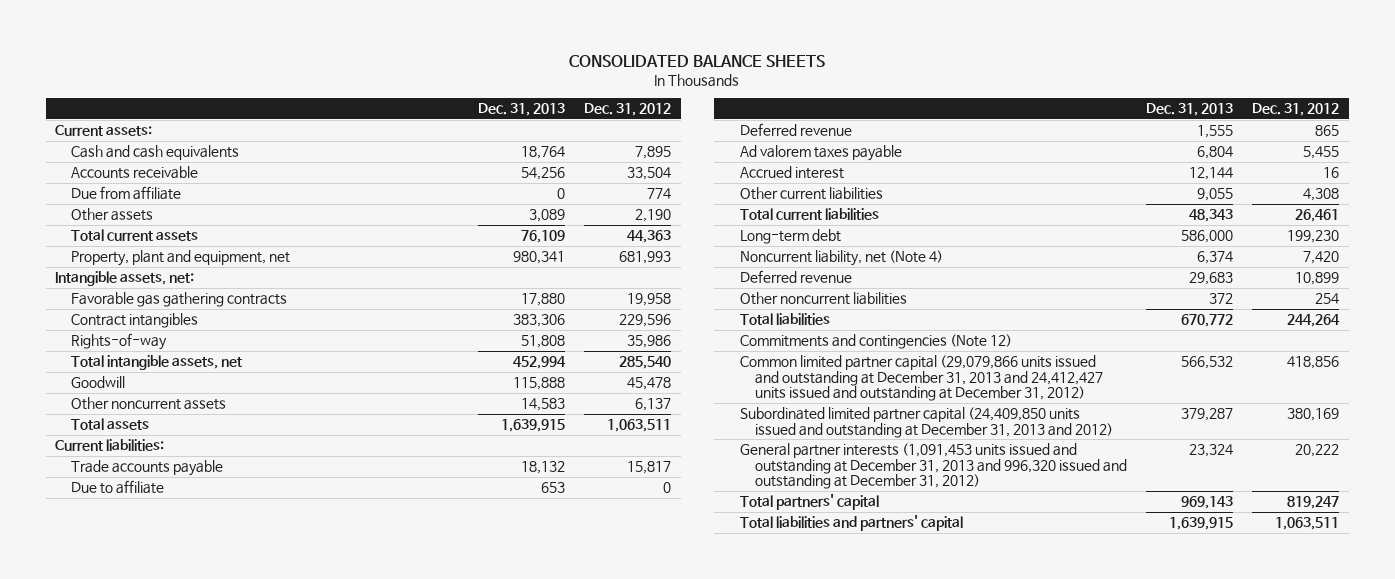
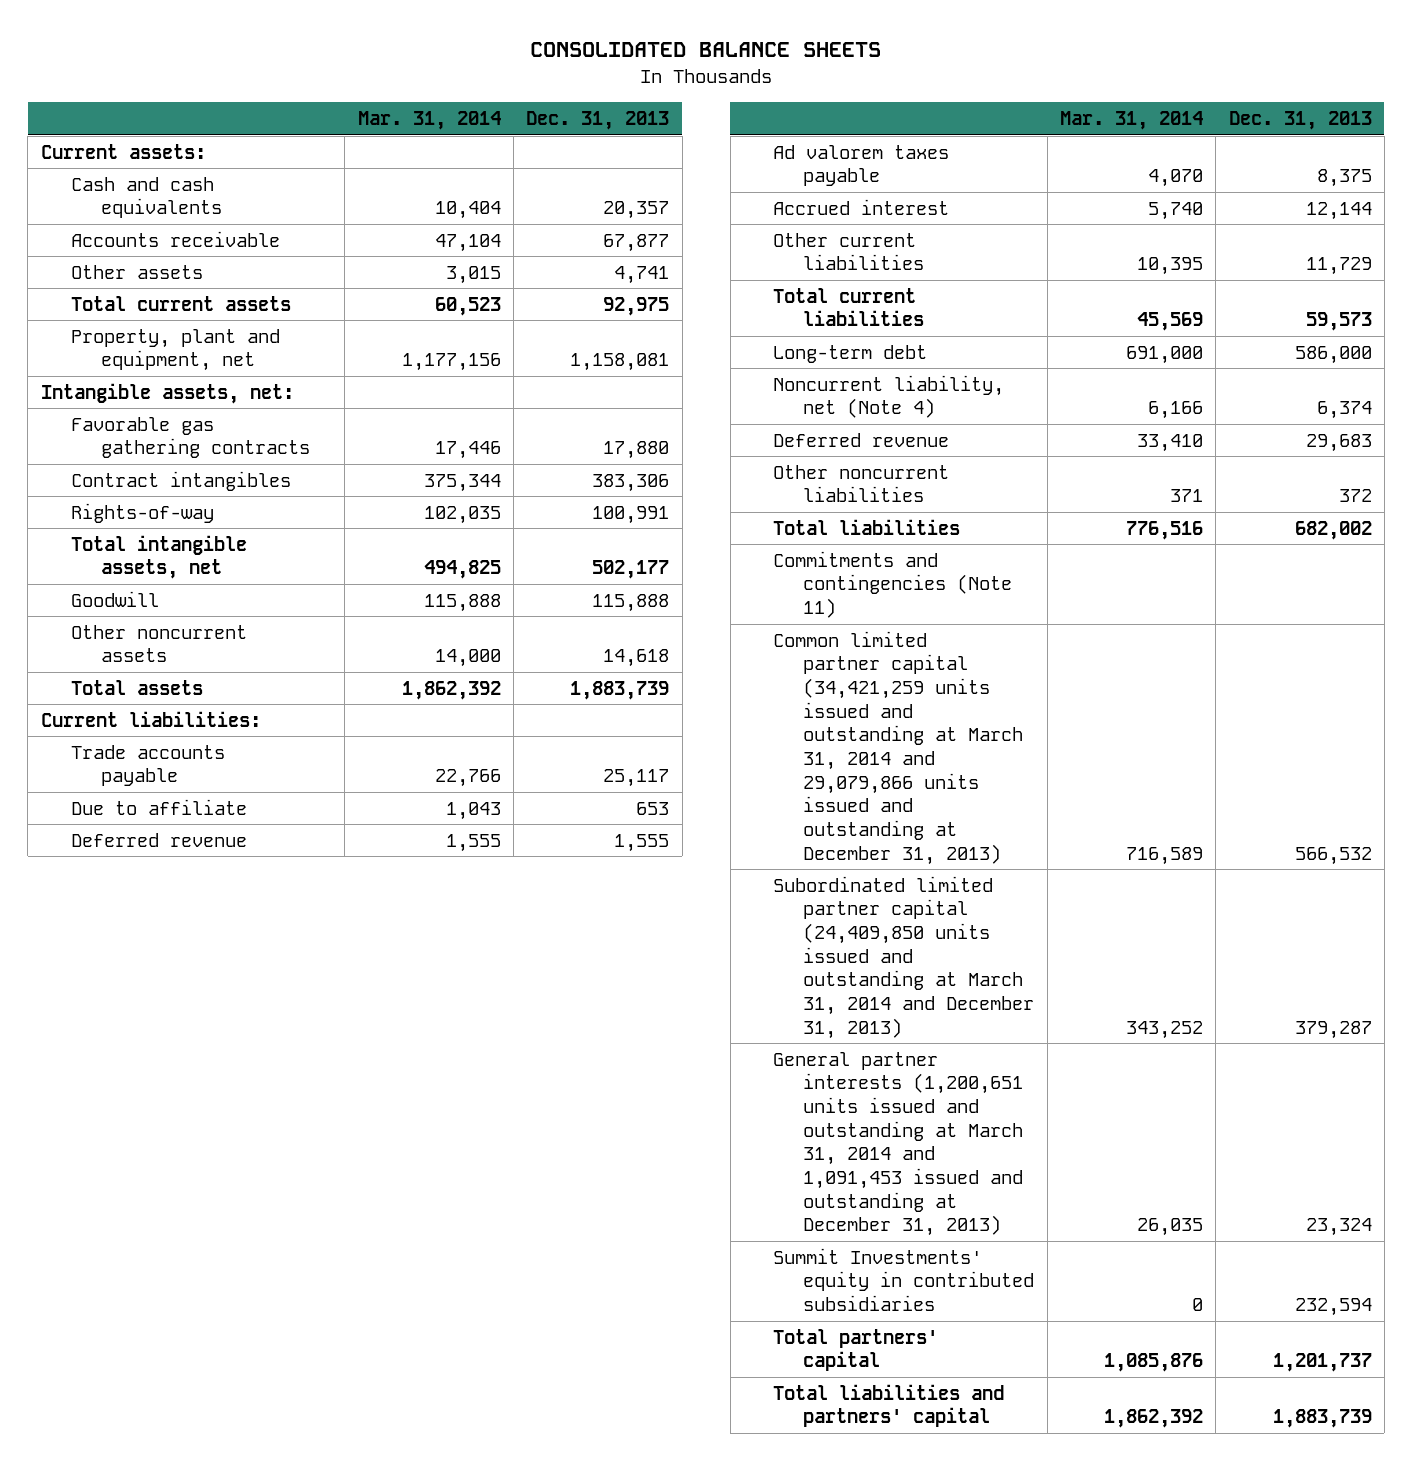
[584,103,672,117] Dec. 31, 2012 -> none
none -> [357,111,501,131] Mar. 31, 2014
[71,186,182,201] Due from affiliate -> none
[521,146,566,160] 18,764 -> [603,201,670,220] 20,357
[521,167,566,181] 54,256 -> [603,233,670,252] 67,877
[529,209,566,223] 3,089 -> [614,265,670,284] 4,741
[521,230,566,244] 76,109 -> [603,296,670,316] 92,975
[513,251,566,265] 980,341 -> [570,353,670,372] 1,158,081
[521,335,566,349] 51,808 -> [592,505,670,524] 100,991
[513,356,567,370] 452,994 -> [592,560,670,580] 502,177
[521,398,566,412] 14,583 -> [603,649,670,668] 14,618
[501,419,566,433] 1,639,915 -> [570,680,670,700] 1,883,739
[521,461,566,475] 18,132 -> [603,769,670,788] 25,117
[1197,146,1234,160] 6,804 -> [1316,169,1372,188] 8,375
[1197,188,1234,202] 9,055 -> [1305,257,1372,276] 11,729
[1189,209,1234,223] 48,343 -> [1305,312,1372,332] 59,573
[1181,314,1234,328] 670,772 -> [1294,520,1372,540] 682,002
[739,334,1012,350] Commitments and contingencies (Note 12) -> [773,550,1013,619] Commitments and contingencies (Note 11)
[739,355,1104,402] Common limited partner capital (29,079,866 units issued and outstanding at December 31, 2013 and 24,412,427 units issued and outstanding at December 31, 2012) -> [773,630,1024,865] Common limited partner capital (34,421,259 units issued and outstanding at March 31, 2014 and 29,079,866 units issued and outstanding at December 31, 2013)
[739,407,1114,438] Subordinated limited partner capital (24,409,850 units issued and outstanding at December 31, 2013 and 2012) -> [773,875,1035,1039] Subordinated limited partner capital (24,409,850 units issued and outstanding at March 31, 2014 and December 31, 2013)
[739,443,1128,490] General partner interests (1,091,453 units issued and outstanding at December 31, 2013 and 996,320 issued and outstanding at December 31, 2012) -> [773,1051,1024,1237] General partner interests (1,200,651 units issued and outstanding at March 31, 2014 and 1,091,453 issued and outstanding at December 31, 2013)
none -> [773,1247,1035,1312] Summit Investments' equity in contributed subsidiaries
[1181,496,1234,510] 969,143 -> [1272,1353,1372,1373] 1,201,737
[1169,517,1234,531] 1,639,915 -> [1272,1409,1372,1429] 1,883,739

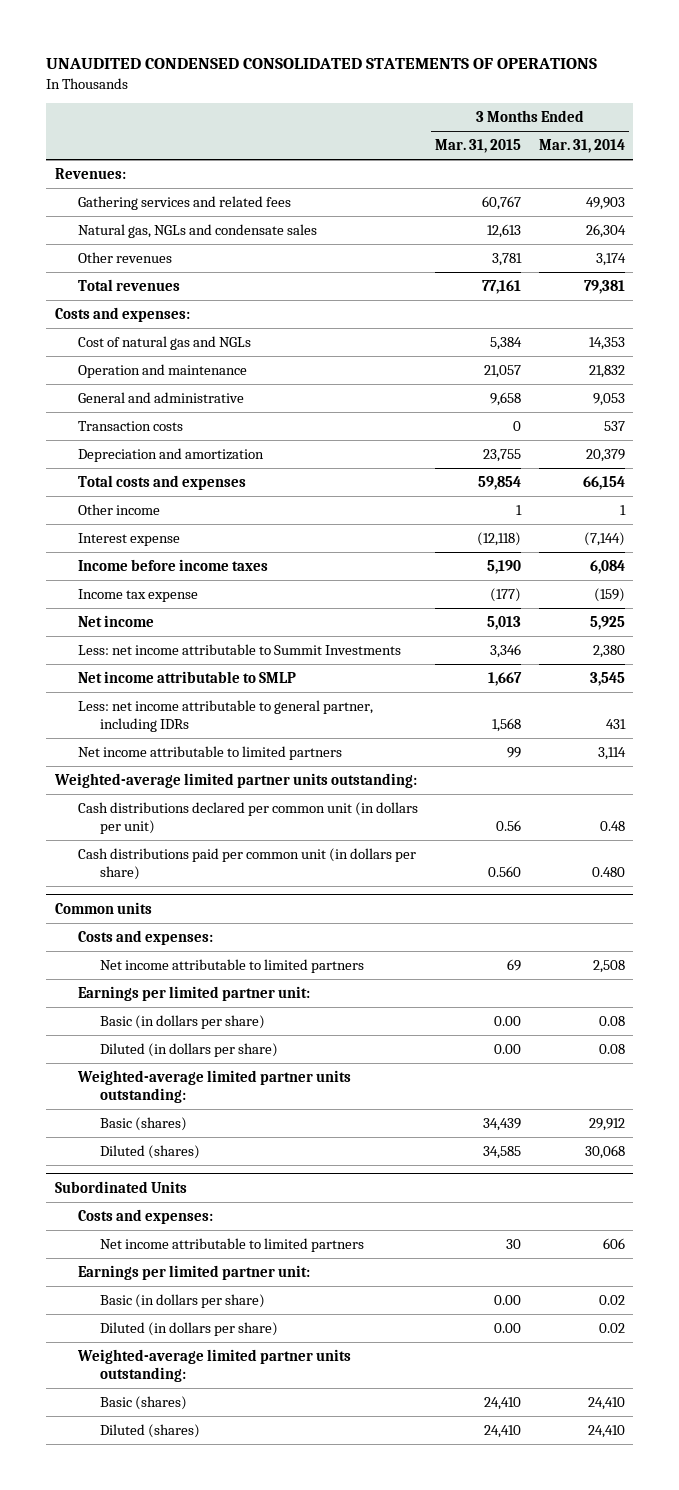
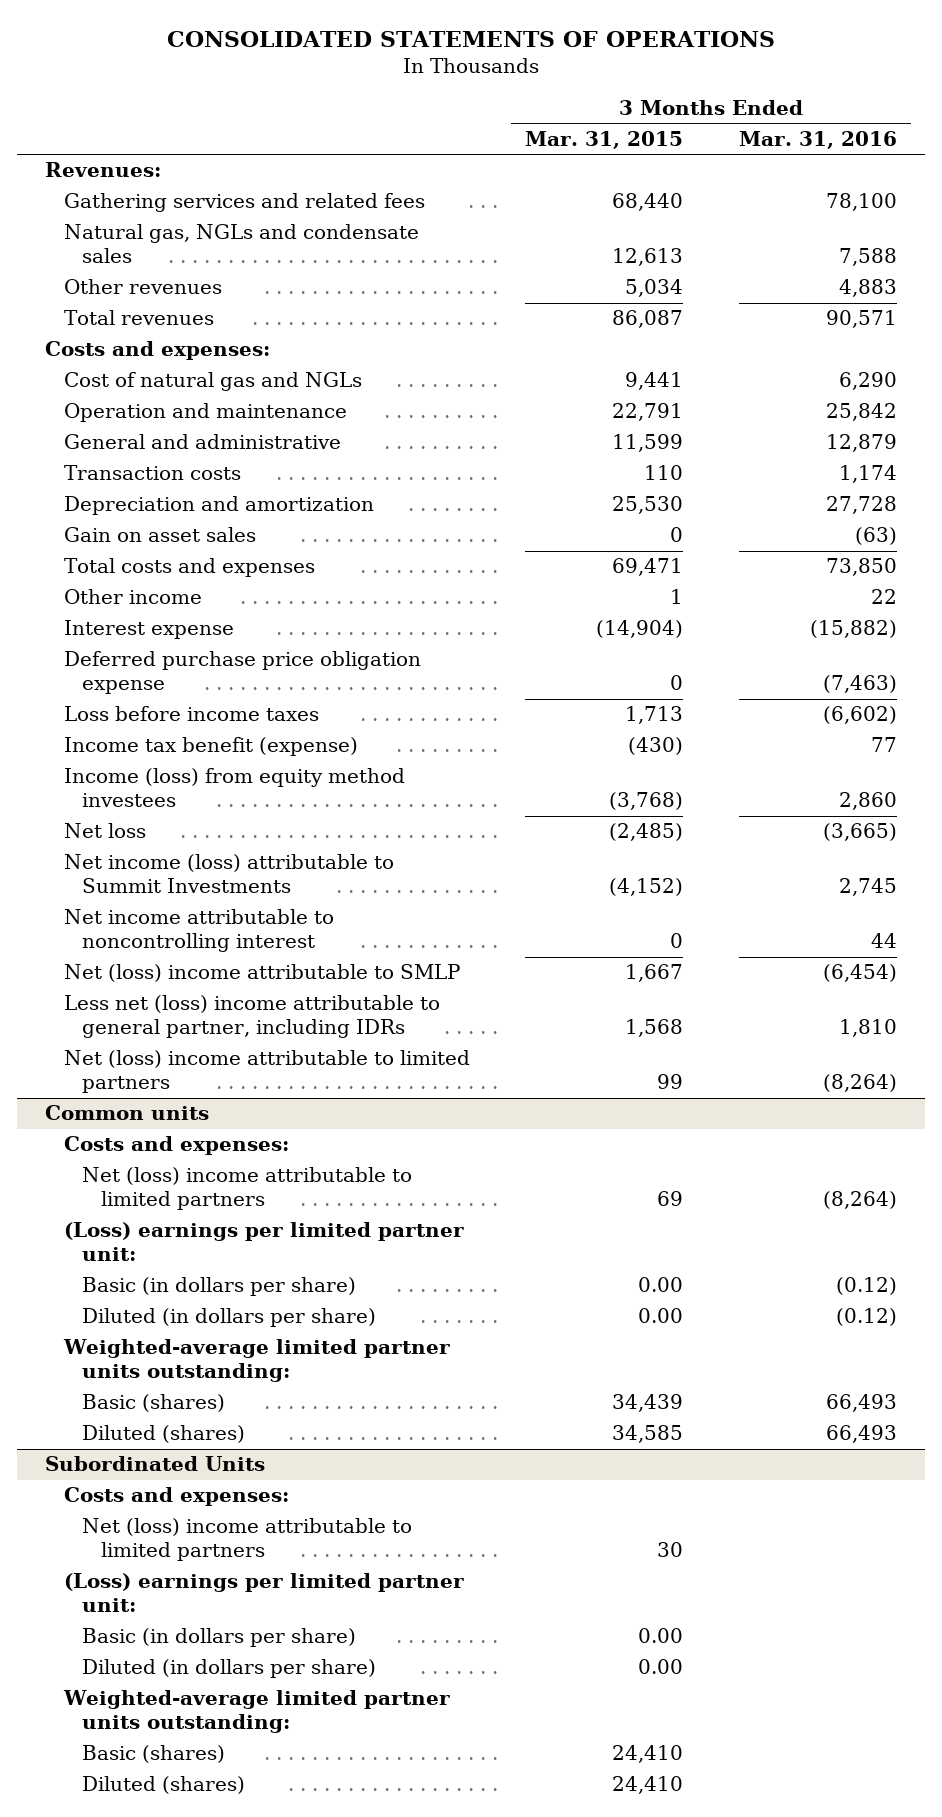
[45,57,597,69] UNAUDITED CONDENSED CONSOLIDATED STATEMENTS OF OPERATIONS -> [167,31,776,48] CONSOLIDATED STATEMENTS OF OPERATIONS
[538,139,625,154] Mar. 31, 2014 -> none
none -> [739,130,898,149] Mar. 31, 2016
[482,195,522,210] 60,767 -> [612,193,684,212] 68,440
[492,252,523,266] 3,781 -> [625,279,684,298] 5,034
[482,279,522,294] 77,161 -> [612,310,684,329] 86,087
[490,336,523,350] 5,384 -> [625,372,684,391] 9,441
[484,364,522,378] 21,057 -> [612,403,684,422] 22,791
[490,391,522,406] 9,658 -> [612,434,684,453] 11,599
[513,420,522,431] 0 -> [644,465,684,481] 110
[483,448,522,462] 23,755 -> [612,496,684,515] 25,530
none -> [63,527,256,543] Gain on asset sales
[478,475,522,490] 59,854 -> [612,558,684,577] 69,471
[53,772,417,788] Weighted-average limited partner units outstanding: -> none
[77,801,418,834] Cash distributions declared per common unit (in dollars per unit) -> none
[77,847,416,880] Cash distributions paid per common unit (in dollars per share) -> none
[477,531,522,546] (12,118) -> [596,620,684,639] (14,904)
none -> [63,651,421,695] Deferred purchase price obligation expense
[77,558,268,571] Income before income taxes -> [63,706,319,722] Loss before income taxes
[487,559,522,574] 5,190 -> [625,706,684,725] 1,713
[77,588,198,602] Income tax expense -> [63,737,358,757] Income tax benefit (expense)
[490,587,522,602] (177) -> [628,737,684,756] (430)
none -> [63,768,405,808] Income (loss) from equity method investees
[77,614,154,627] Net income -> [63,823,146,839] Net loss
[487,615,522,630] 5,013 -> [609,823,684,842] (2,485)
[77,643,401,655] Less: net income attributable to Summit Investments -> [63,854,394,894] Net income (loss) attributable to Summit Investments
[490,643,522,658] 3,346 -> [609,878,684,897] (4,152)
none -> [63,909,334,953] Net income attributable to noncontrolling interest
[77,670,296,683] Net income attributable to SMLP -> [63,964,460,983] Net (loss) income attributable to SMLP
[77,699,373,732] Less: net income attributable to general partner, including IDRs -> [63,995,440,1039] Less net (loss) income attributable to general partner, including IDRs
[77,745,342,760] Net income attributable to limited partners -> [63,1050,470,1094] Net (loss) income attributable to limited partners
[100,958,365,973] Net income attributable to limited partners -> [82,1167,413,1211] Net (loss) income attributable to limited partners
[77,985,310,1001] Earnings per limited partner unit: -> [63,1222,464,1262] (Loss) earnings per limited partner unit:
[100,1237,365,1252] Net income attributable to limited partners -> [82,1518,413,1562] Net (loss) income attributable to limited partners
[77,1264,310,1280] Earnings per limited partner unit: -> [63,1573,464,1613] (Loss) earnings per limited partner unit:

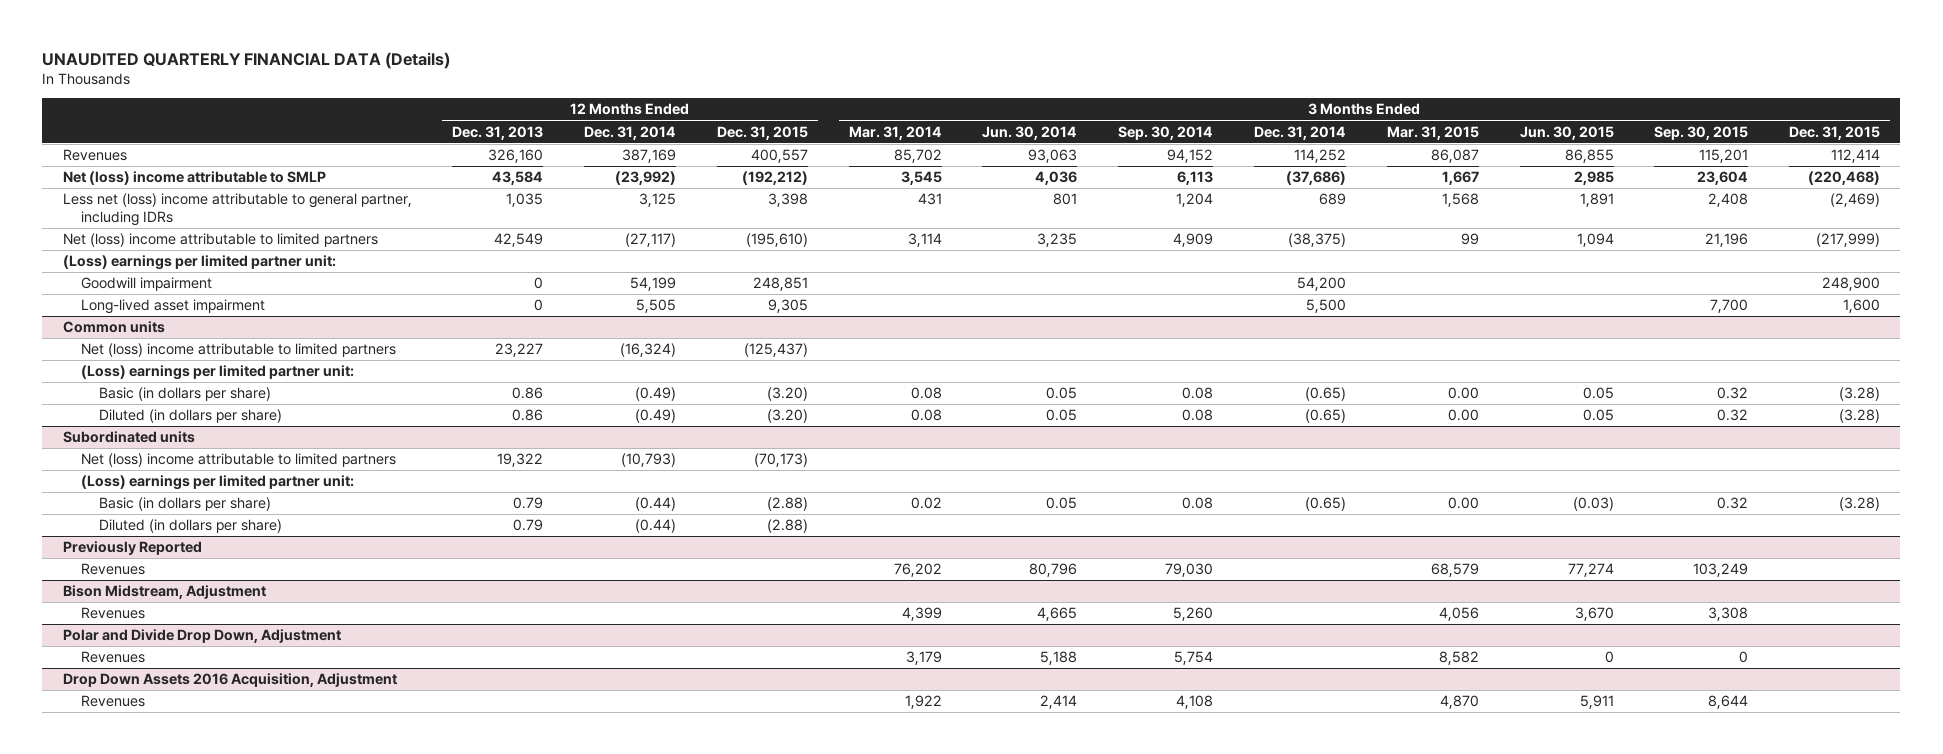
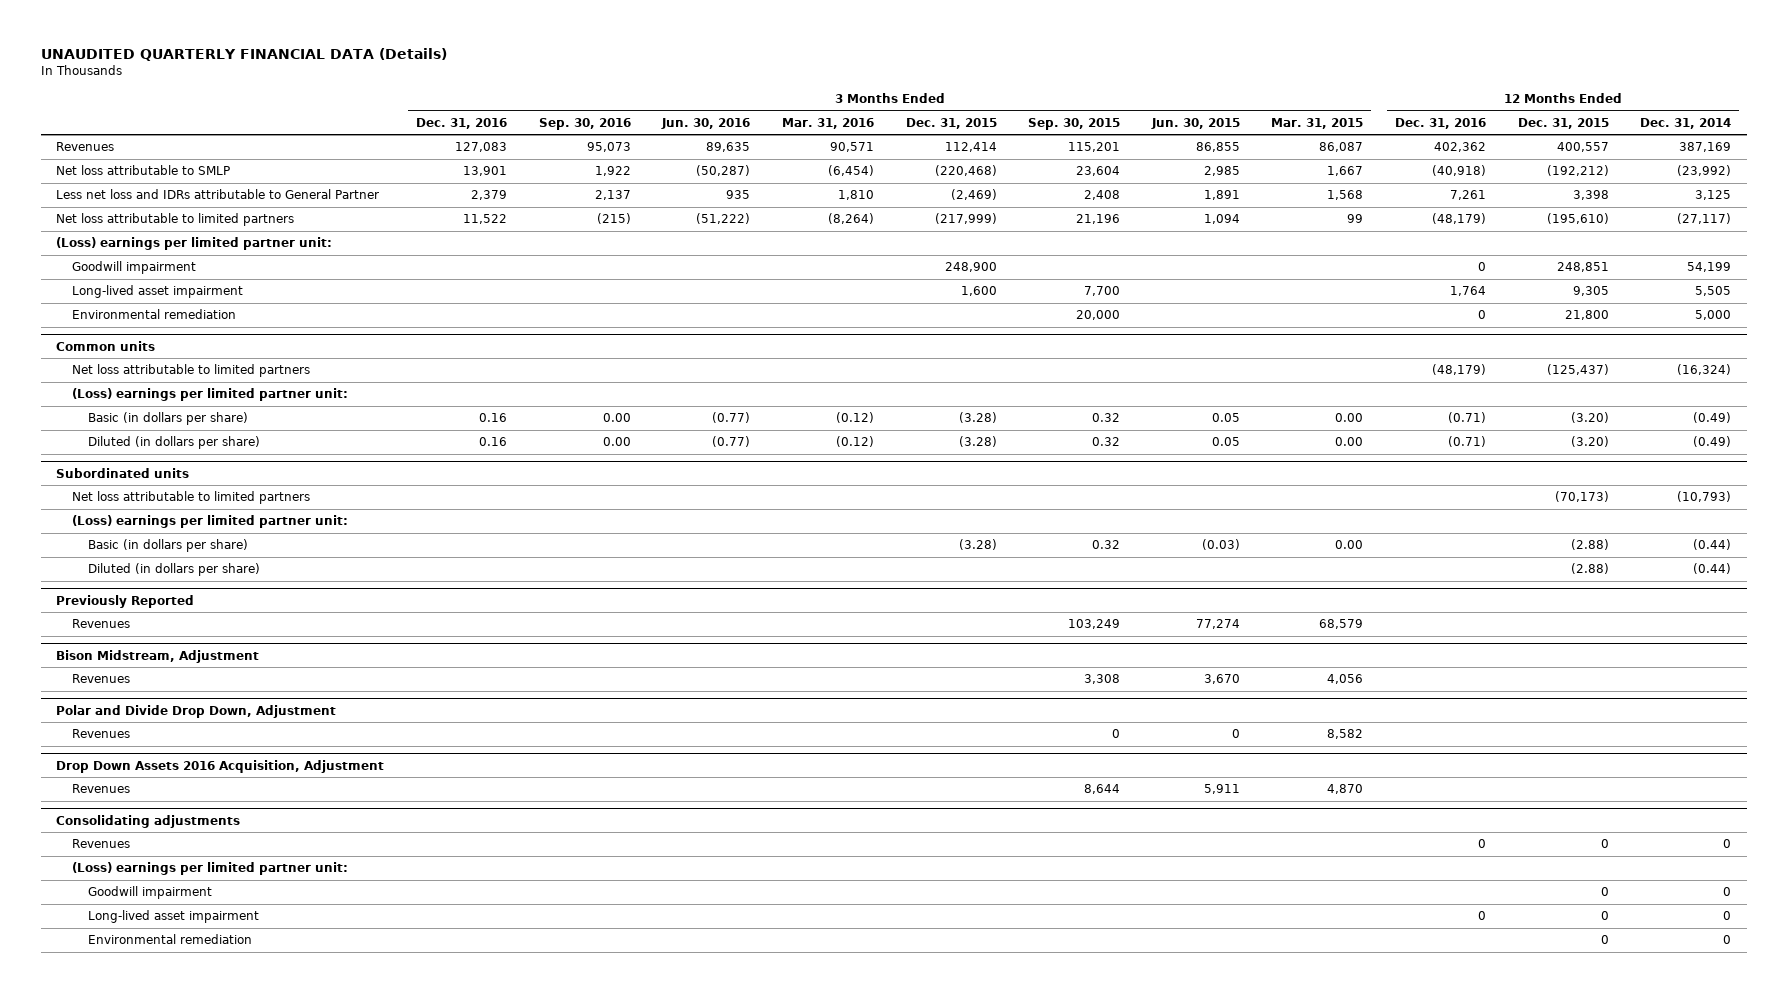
[452,125,544,140] Dec. 31, 2013 -> none
[848,125,942,140] Mar. 31, 2014 -> none
[982,125,1078,140] Jun. 30, 2014 -> none
[1118,125,1214,140] Sep. 30, 2014 -> none
[1254,125,1347,140] Dec. 31, 2014 -> none
none -> [416,117,508,129] Dec. 31, 2016
none -> [538,117,631,130] Sep. 30, 2016
none -> [661,117,751,129] Jun. 30, 2016
none -> [781,117,874,129] Mar. 31, 2016
none -> [1395,117,1487,129] Dec. 31, 2016
[62,171,326,186] Net (loss) income attributable to SMLP -> [56,165,231,176] Net loss attributable to SMLP
[62,193,412,227] Less net (loss) income attributable to general partner, including IDRs -> [56,189,380,200] Less net loss and IDRs attributable to General Partner
[62,233,378,248] Net (loss) income attributable to limited partners -> [56,213,295,227] Net loss attributable to limited partners
none -> [72,309,237,320] Environmental remediation
[80,343,396,358] Net (loss) income attributable to limited partners -> [72,364,311,378] Net loss attributable to limited partners
[80,453,396,468] Net (loss) income attributable to limited partners -> [72,491,311,505] Net loss attributable to limited partners
none -> [56,814,241,828] Consolidating adjustments
none -> [72,839,131,849] Revenues
none -> [72,862,349,876] (Loss) earnings per limited partner unit:
none -> [87,886,212,900] Goodwill impairment
none -> [87,910,259,924] Long-lived asset impairment
none -> [87,934,252,945] Environmental remediation

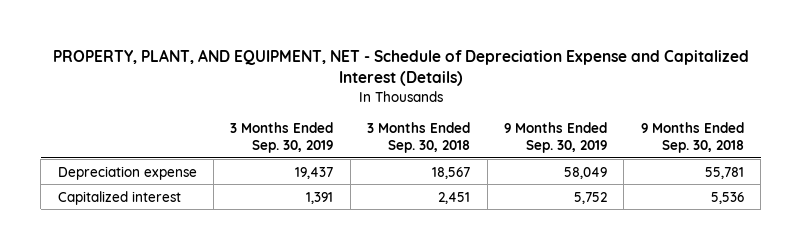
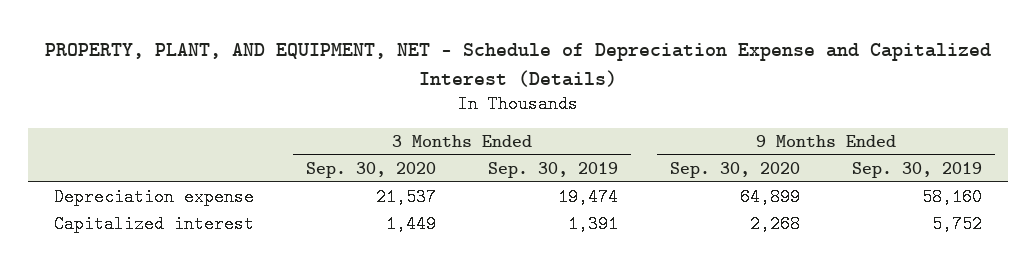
[367,122,471,154] 3 Months Ended Sep. 30, 2018 -> none
[640,122,744,154] 9 Months Ended Sep. 30, 2018 -> none
none -> [305,161,436,178] Sep. 30, 2020
none -> [669,161,800,178] Sep. 30, 2020
[295,166,334,179] 19,437 -> [557,188,618,207] 19,474
[563,166,607,179] 58,049 -> [921,188,982,207] 58,160

